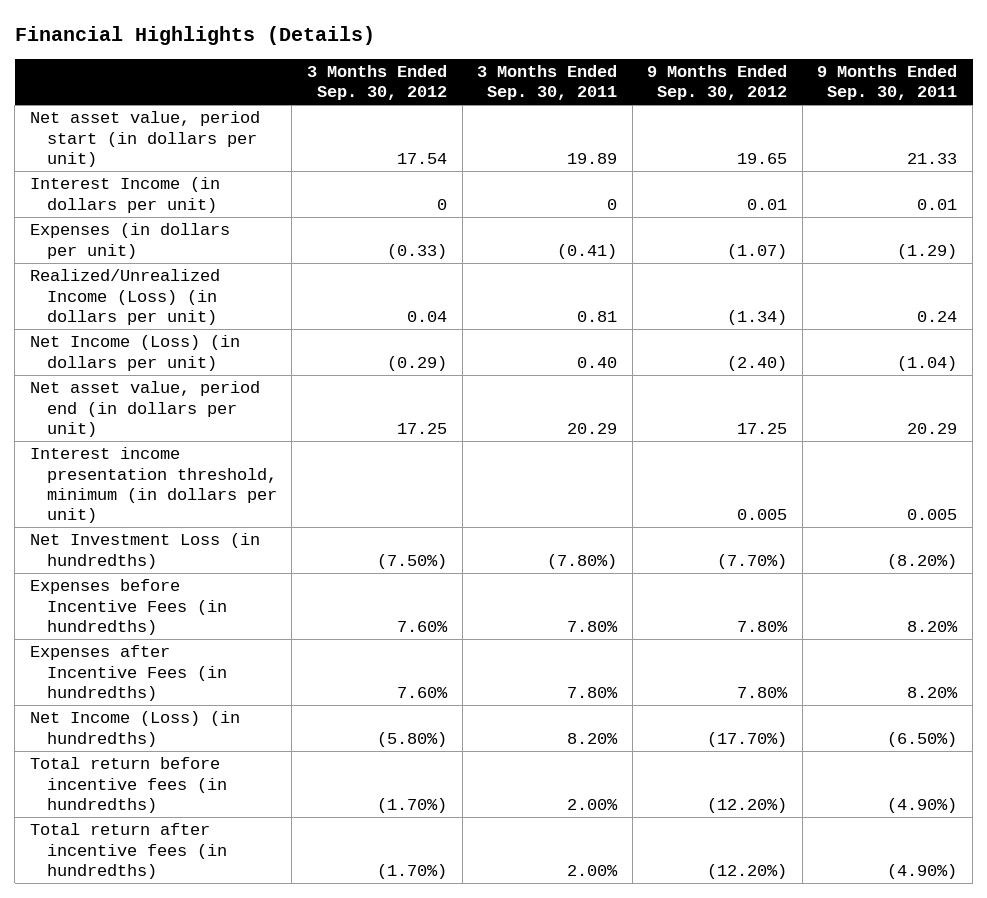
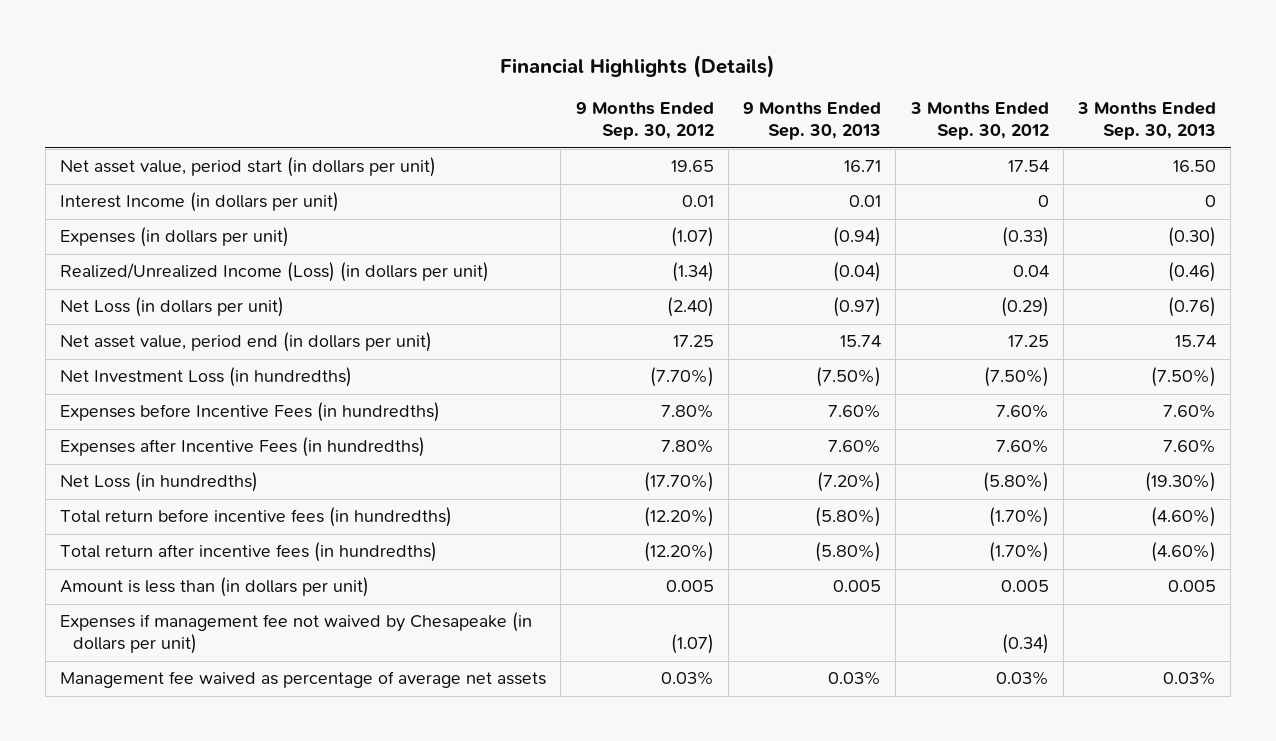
[477,65,618,101] 3 Months Ended Sep. 30, 2011 -> none
[817,65,958,101] 9 Months Ended Sep. 30, 2011 -> none
none -> [743,102,882,141] 9 Months Ended Sep. 30, 2013
none -> [1077,102,1217,141] 3 Months Ended Sep. 30, 2013
[29,335,240,371] Net Income (Loss) (in dollars per unit) -> [60,297,285,318] Net Loss (in dollars per unit)
[29,447,277,524] Interest income presentation threshold, minimum (in dollars per unit) -> none
[29,711,240,747] Net Income (Loss) (in hundredths) -> [60,472,259,493] Net Loss (in hundredths)
none -> [60,577,370,598] Amount is less than (in dollars per unit)
none -> [60,612,533,655] Expenses if management fee not waived by Chesapeake (in dollars per unit)
none -> [60,671,547,689] Management fee waived as percentage of average net assets

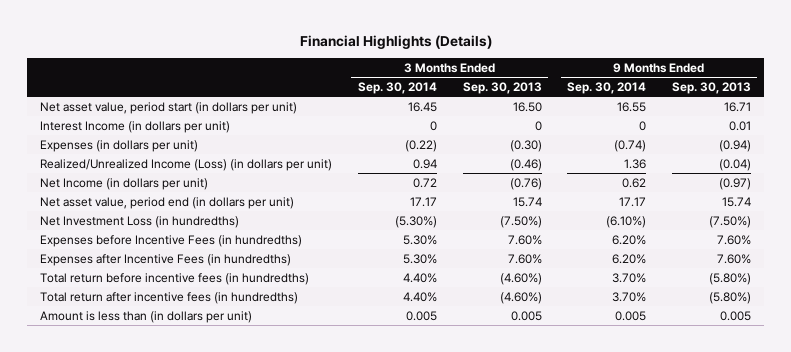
[575,102,714,141] 9 Months Ended Sep. 30, 2012 -> none
[909,102,1049,141] 3 Months Ended Sep. 30, 2012 -> none
none -> [357,82,437,95] Sep. 30, 2014
none -> [567,82,647,95] Sep. 30, 2014
[60,297,285,318] Net Loss (in dollars per unit) -> [40,177,209,190] Net Income (in dollars per unit)
[60,472,259,493] Net Loss (in hundredths) -> none
[60,612,533,655] Expenses if management fee not waived by Chesapeake (in dollars per unit) -> none
[60,671,547,689] Management fee waived as percentage of average net assets -> none

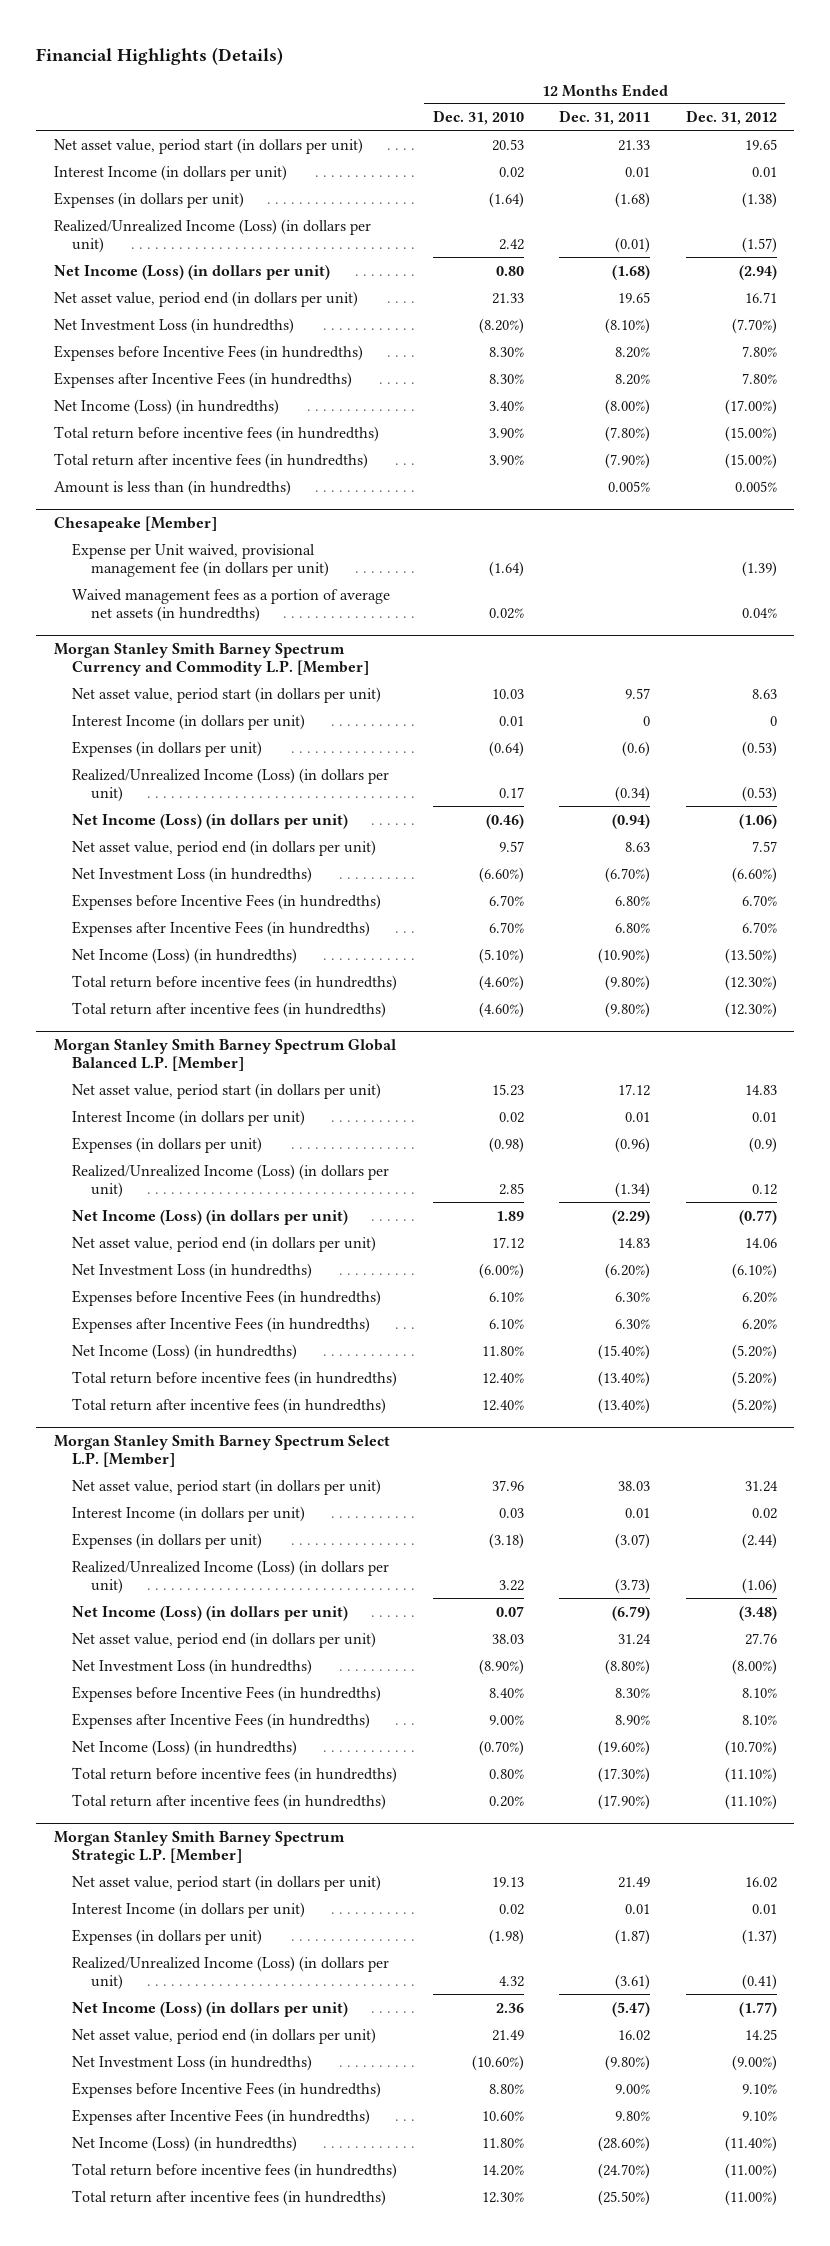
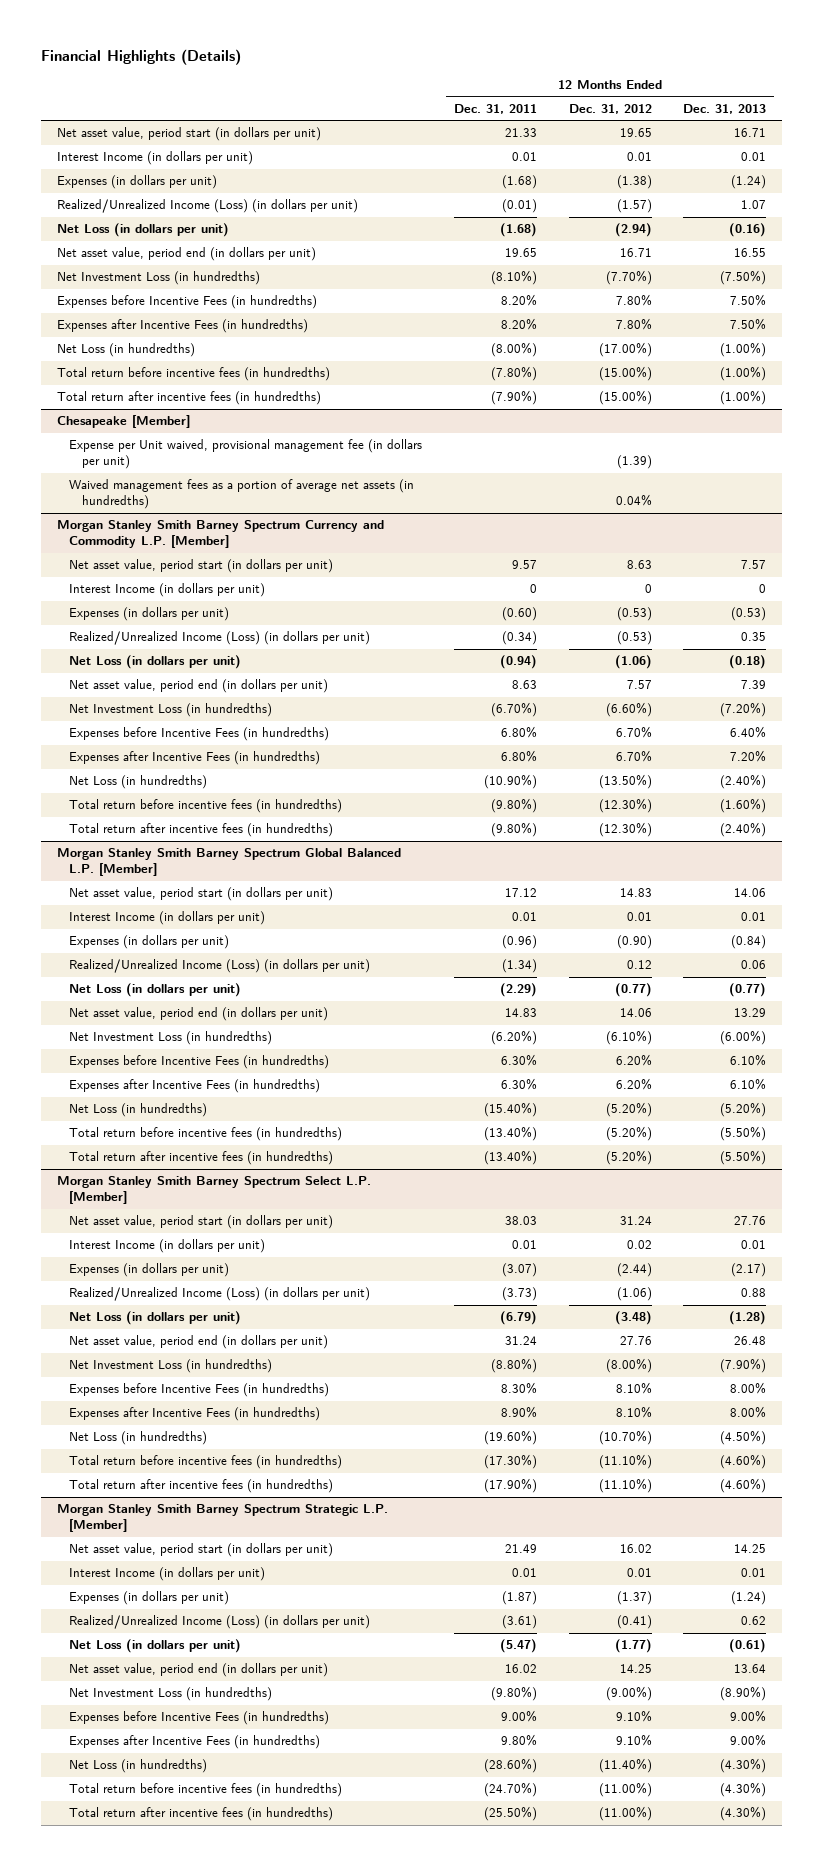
[432,110,524,126] Dec. 31, 2010 -> none
none -> [683,104,767,115] Dec. 31, 2013
[53,264,330,280] Net Income (Loss) (in dollars per unit) -> [56,223,229,238] Net Loss (in dollars per unit)
[53,398,279,415] Net Income (Loss) (in hundredths) -> [56,343,195,358] Net Loss (in hundredths)
[53,479,291,496] Amount is less than (in hundredths) -> none
[622,740,651,757] (0.6) -> [501,607,537,622] (0.60)
[72,813,349,829] Net Income (Loss) (in dollars per unit) -> [69,655,242,670] Net Loss (in dollars per unit)
[72,947,298,964] Net Income (Loss) (in hundredths) -> [69,775,208,790] Net Loss (in hundredths)
[748,1136,777,1153] (0.9) -> [616,935,652,950] (0.90)
[72,1209,349,1225] Net Income (Loss) (in dollars per unit) -> [69,983,242,998] Net Loss (in dollars per unit)
[72,1343,298,1360] Net Income (Loss) (in hundredths) -> [69,1103,208,1118] Net Loss (in hundredths)
[72,1605,349,1621] Net Income (Loss) (in dollars per unit) -> [69,1311,242,1326] Net Loss (in dollars per unit)
[72,1739,298,1756] Net Income (Loss) (in hundredths) -> [69,1431,208,1446] Net Loss (in hundredths)
[72,2001,349,2017] Net Income (Loss) (in dollars per unit) -> [69,1639,242,1654] Net Loss (in dollars per unit)
[72,2135,298,2152] Net Income (Loss) (in hundredths) -> [69,1759,208,1774] Net Loss (in hundredths)

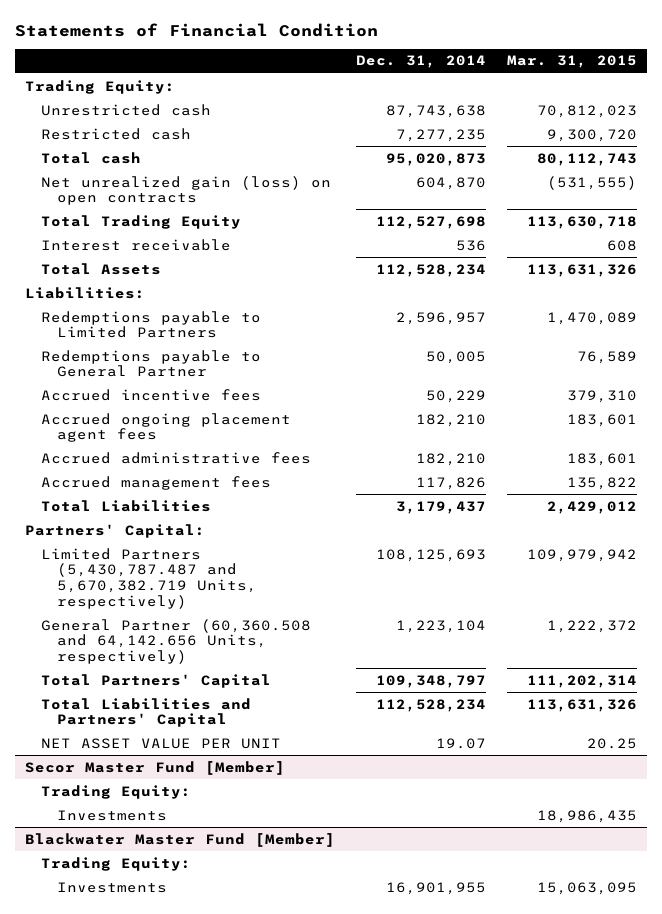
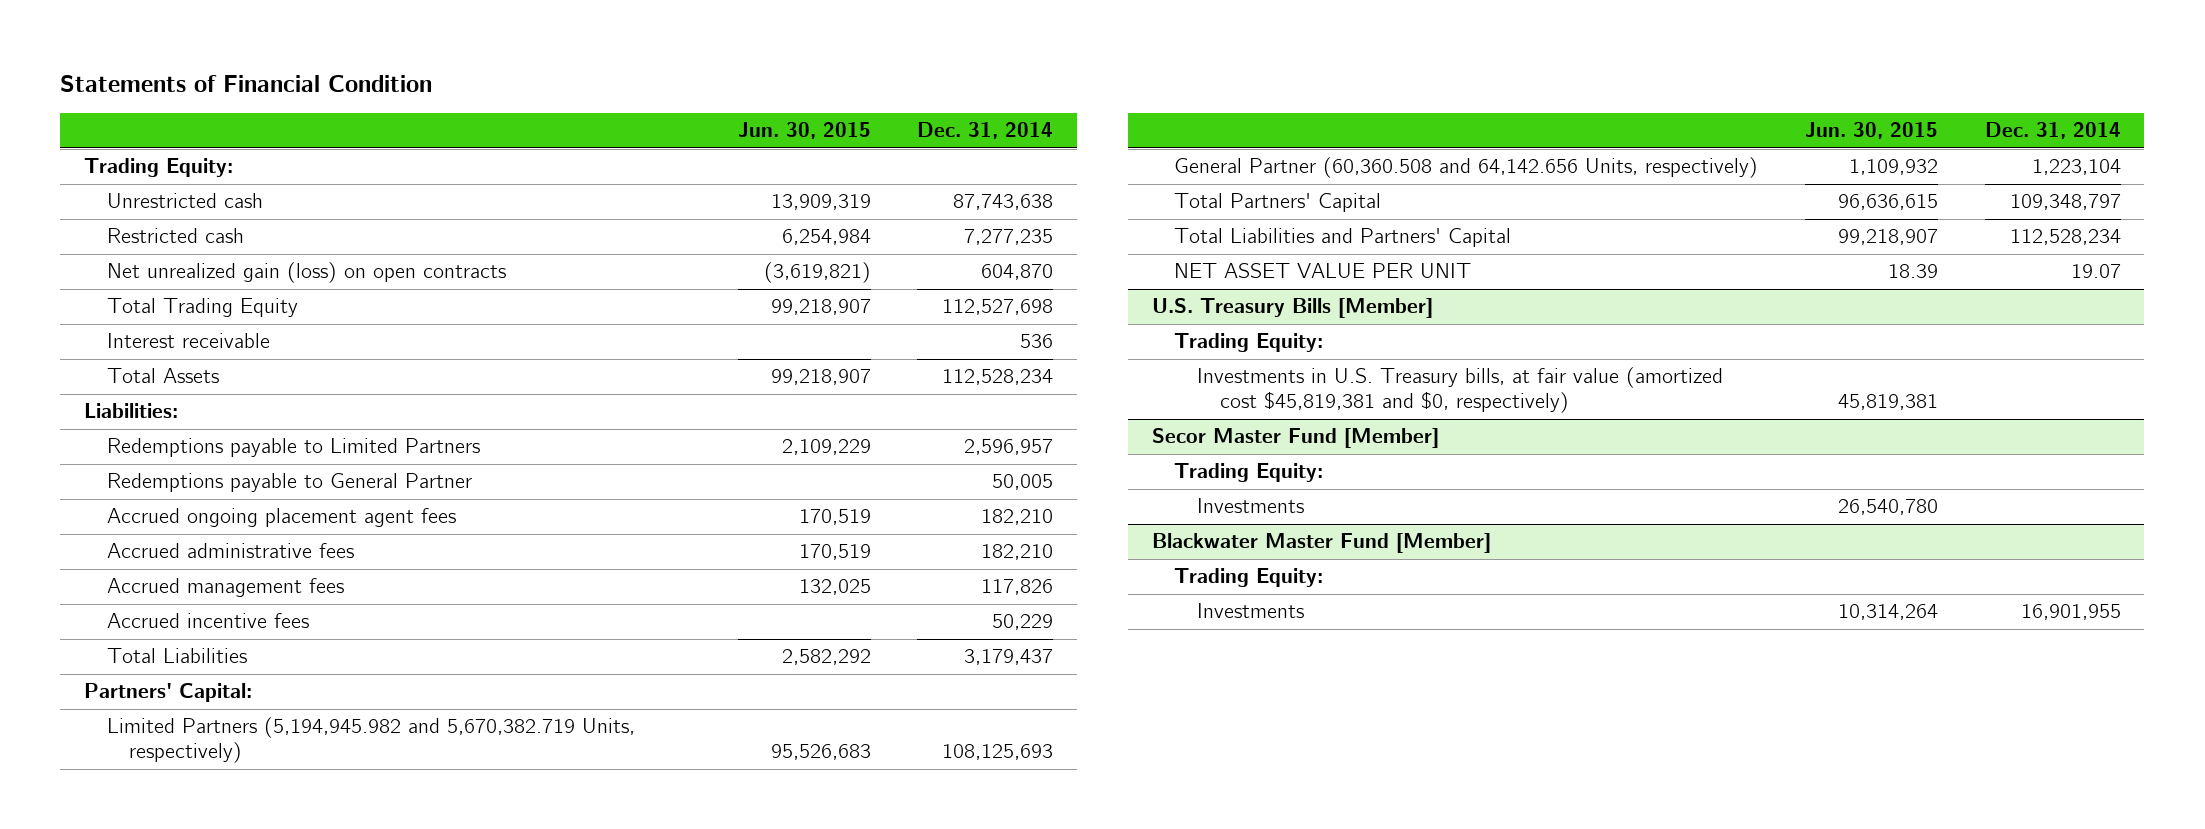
[506,55,637,69] Mar. 31, 2015 -> none
none -> [737,122,871,140] Jun. 30, 2015
[41,151,142,164] Total cash -> none
[41,388,262,401] Accrued incentive fees -> [106,613,309,629] Accrued incentive fees
[41,547,258,609] Limited Partners (5,430,787.487 and 5,670,382.719 Units, respectively) -> [106,717,635,764] Limited Partners (5,194,945.982 and 5,670,382.719 Units, respectively)
none -> [1151,298,1433,319] U.S. Treasury Bills [Member]
none -> [1174,333,1324,353] Trading Equity:
none -> [1197,367,1724,414] Investments in U.S. Treasury bills, at fair value (amortized cost $45,819,381 and $0, respectively)

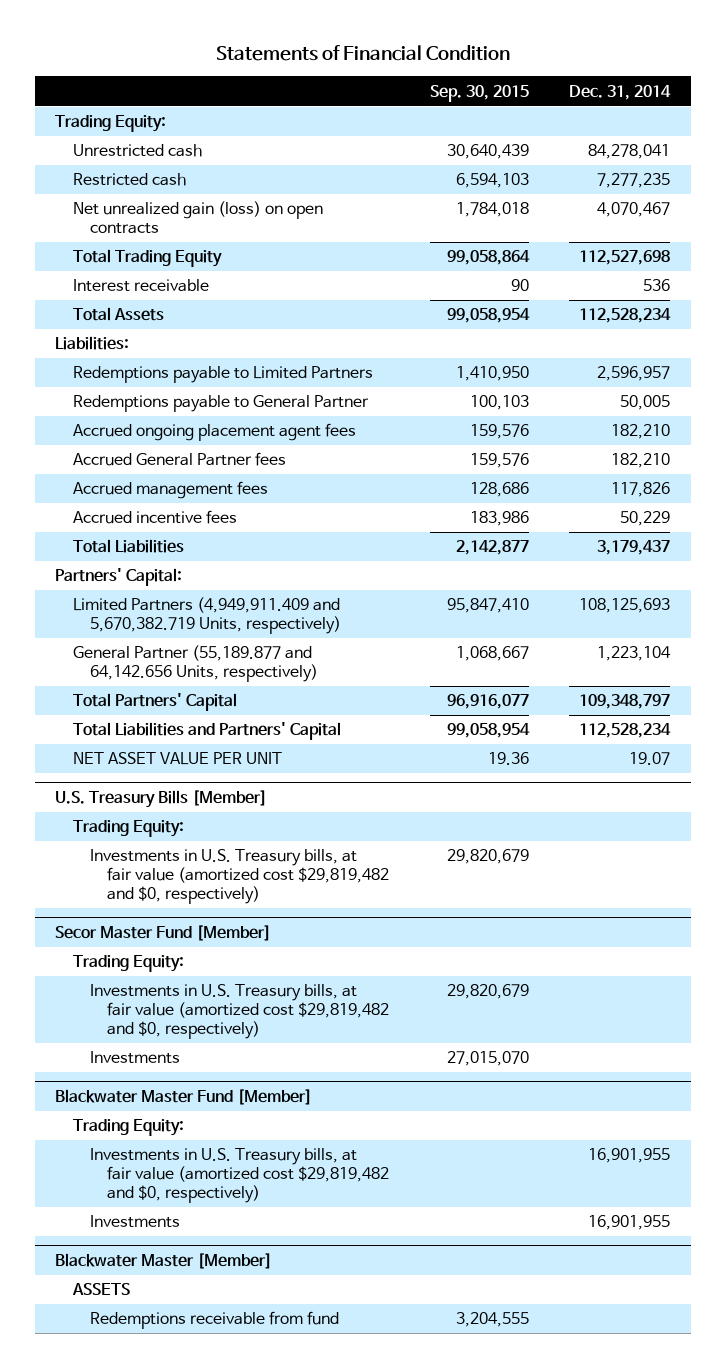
[737,122,871,140] Jun. 30, 2015 -> none
none -> [429,84,529,102] Sep. 30, 2015
[953,194,1054,211] 87,743,638 -> [588,144,671,160] 84,278,041
[981,264,1054,281] 604,870 -> [597,202,671,218] 4,070,467
[106,543,354,559] Accrued administrative fees -> [72,452,286,467] Accrued General Partner fees
[106,717,635,764] Limited Partners (5,194,945.982 and 5,670,382.719 Units, respectively) -> [72,597,341,635] Limited Partners (4,949,911.409 and 5,670,382.719 Units, respectively)
[1174,157,1759,179] General Partner (60,360.508 and 64,142.656 Units, respectively) -> [72,645,318,683] General Partner (55,189.877 and 64,142.656 Units, respectively)
[1197,367,1724,414] Investments in U.S. Treasury bills, at fair value (amortized cost $45,819,381 and $0, respectively) -> [89,849,389,905] Investments in U.S. Treasury bills, at fair value (amortized cost $29,819,482 and $0, respectively)
none -> [89,984,389,1040] Investments in U.S. Treasury bills, at fair value (amortized cost $29,819,482 and $0, respectively)
none -> [89,1148,389,1204] Investments in U.S. Treasury bills, at fair value (amortized cost $29,819,482 and $0, respectively)
none -> [55,1252,273,1269] Blackwater Master [Member]
none -> [71,1283,130,1296] ASSETS
none -> [89,1311,339,1330] Redemptions receivable from fund

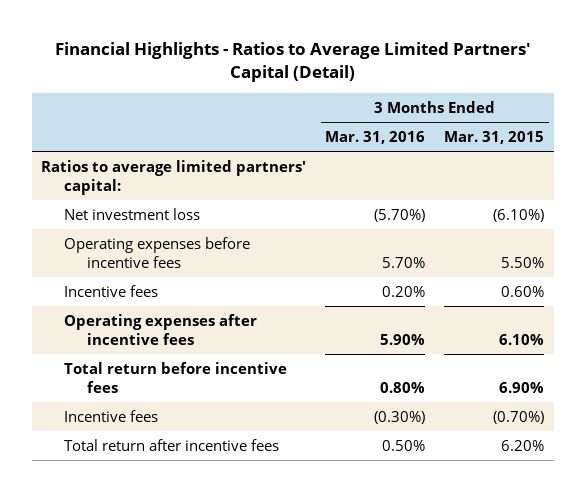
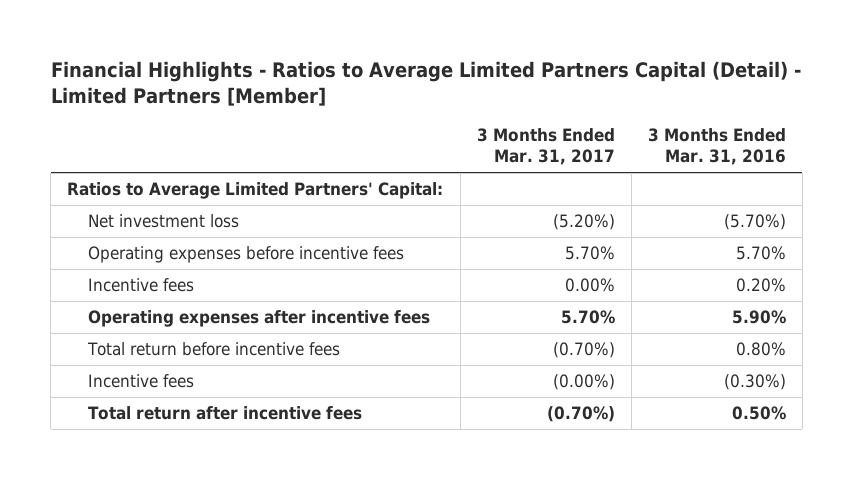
[54,42,531,83] Financial Highlights - Ratios to Average Limited Partners' Capital (Detail) -> [50,60,801,106] Financial Highlights - Ratios to Average Limited Partners Capital (Detail) - Limited Partners [Member]
[444,131,545,145] Mar. 31, 2015 -> none
none -> [476,128,615,166] 3 Months Ended Mar. 31, 2017
[41,159,307,195] Ratios to average limited partners' capital: -> [67,181,444,199] Ratios to Average Limited Partners' Capital:

